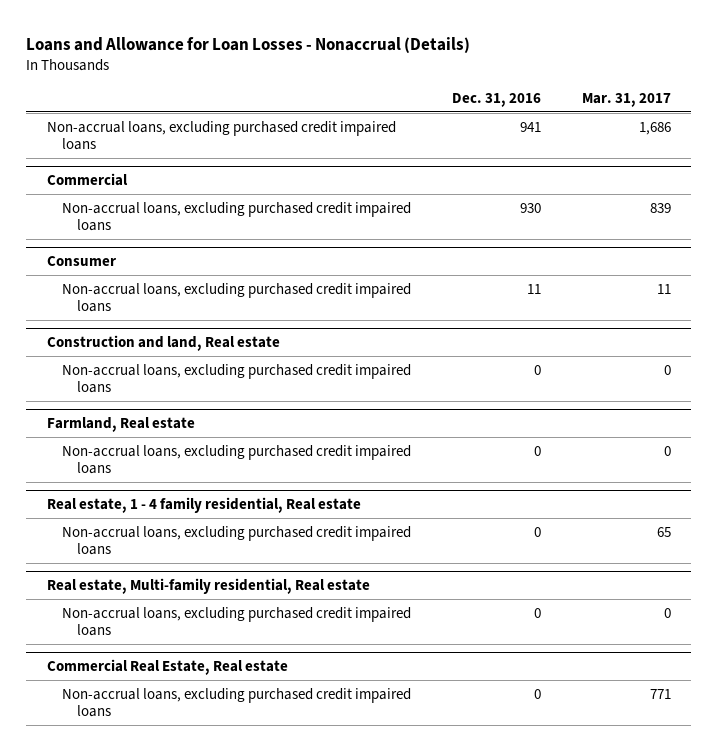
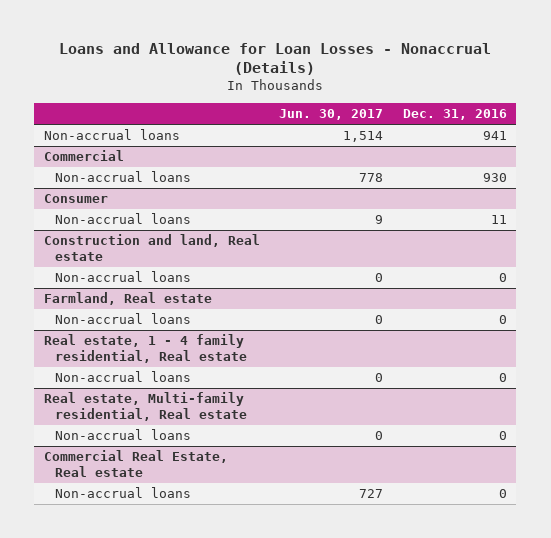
[581,93,671,108] Mar. 31, 2017 -> none
none -> [279,109,384,121] Jun. 30, 2017
[46,120,396,151] Non-accrual loans, excluding purchased credit impaired loans -> [44,129,181,141] Non-accrual loans
[62,201,412,232] Non-accrual loans, excluding purchased credit impaired loans -> [55,171,192,183] Non-accrual loans
[62,282,412,313] Non-accrual loans, excluding purchased credit impaired loans -> [55,213,192,225] Non-accrual loans
[62,363,412,394] Non-accrual loans, excluding purchased credit impaired loans -> [55,271,192,283] Non-accrual loans
[62,444,412,475] Non-accrual loans, excluding purchased credit impaired loans -> [55,313,192,325] Non-accrual loans
[62,525,412,556] Non-accrual loans, excluding purchased credit impaired loans -> [55,371,192,383] Non-accrual loans
[62,606,412,637] Non-accrual loans, excluding purchased credit impaired loans -> [55,429,192,441] Non-accrual loans
[62,687,412,718] Non-accrual loans, excluding purchased credit impaired loans -> [55,487,192,499] Non-accrual loans

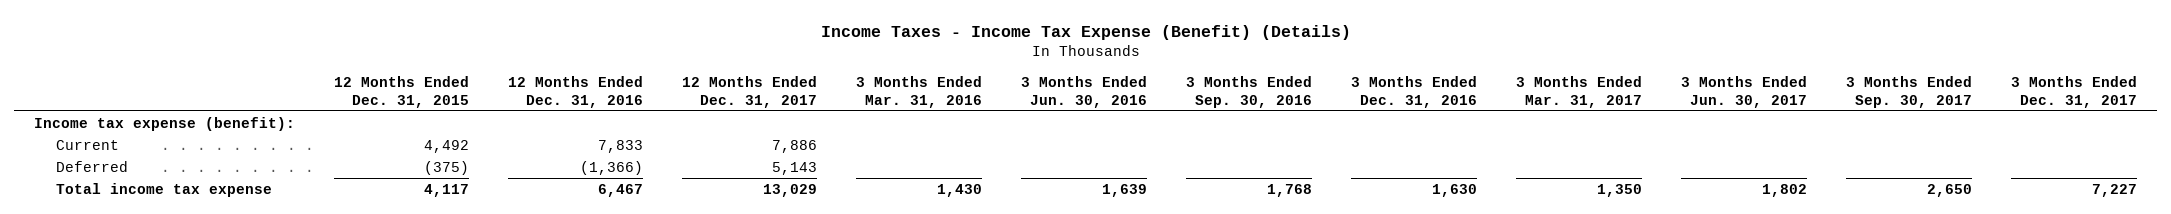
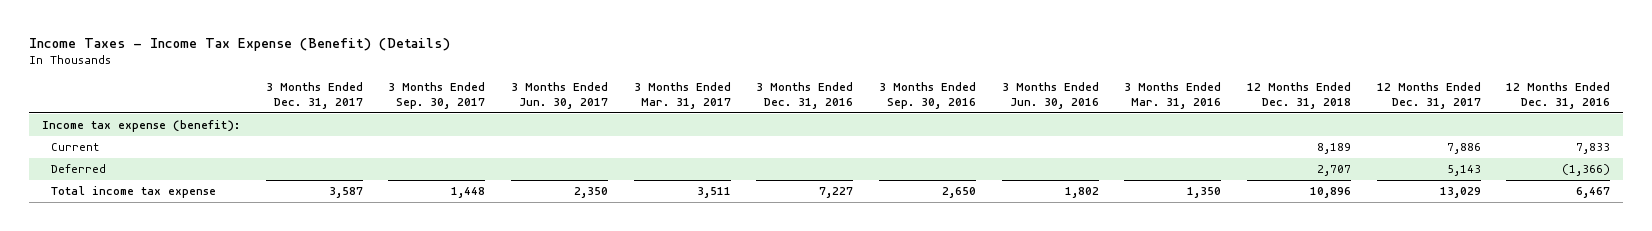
[333,75,469,108] 12 Months Ended Dec. 31, 2015 -> none
none -> [1247,82,1352,109] 12 Months Ended Dec. 31, 2018
[936,183,982,197] 1,430 -> [1187,187,1222,199] 1,350
[1102,183,1148,197] 1,639 -> [1064,187,1099,199] 1,802
[1267,183,1313,197] 1,768 -> [942,187,977,199] 2,650
[1432,183,1478,197] 1,630 -> [819,187,854,199] 7,227
[1597,183,1643,197] 1,350 -> [696,187,731,199] 3,511
[1762,183,1808,197] 1,802 -> [573,187,608,199] 2,350
[1927,183,1973,197] 2,650 -> [451,187,486,199] 1,448
[2092,183,2138,197] 7,227 -> [328,187,363,199] 3,587

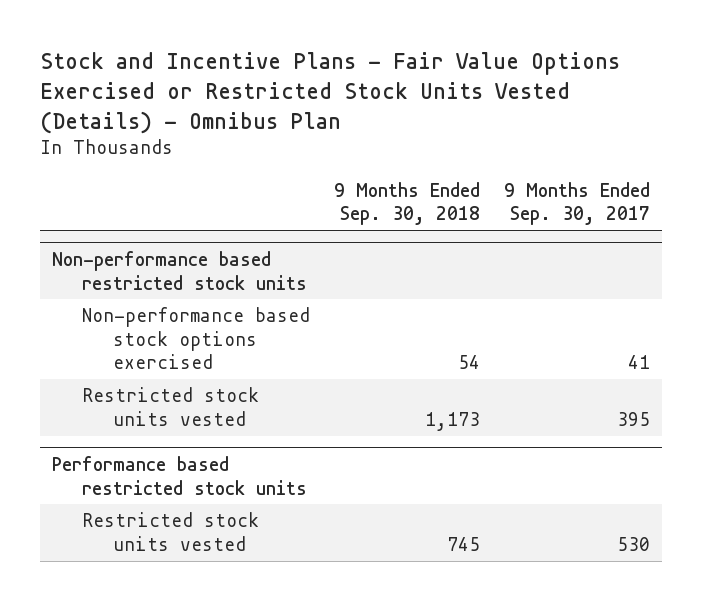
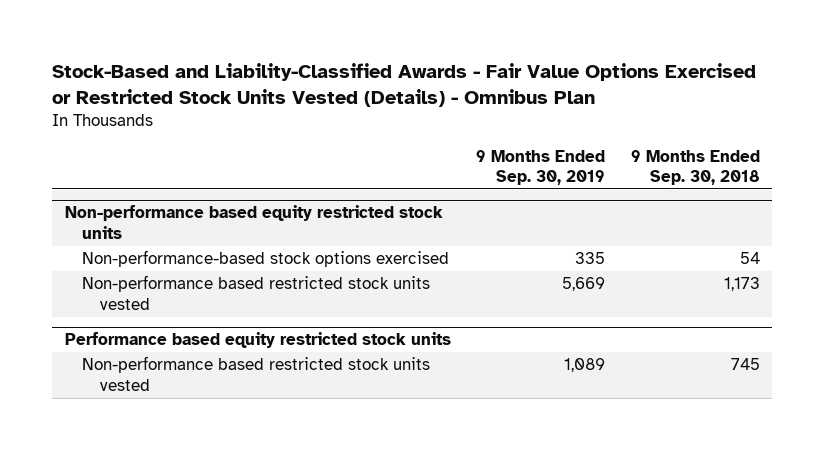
[39,52,620,134] Stock and Incentive Plans - Fair Value Options Exercised or Restricted Stock Units Vested (Details) - Omnibus Plan -> [51,62,756,107] Stock-Based and Liability-Classified Awards - Fair Value Options Exercised or Restricted Stock Units Vested (Details) - Omnibus Plan
[504,181,651,226] 9 Months Ended Sep. 30, 2017 -> none
none -> [476,149,606,185] 9 Months Ended Sep. 30, 2019
[51,250,308,290] Non-performance based restricted stock units -> [64,205,443,239] Non-performance based equity restricted stock units
[82,307,311,370] Non-performance based stock options exercised -> [82,250,450,268] Non-performance-based stock options exercised
[82,387,260,426] Restricted stock units vested -> [82,275,431,310] Non-performance based restricted stock units vested
[51,455,308,495] Performance based restricted stock units -> [64,332,451,349] Performance based equity restricted stock units
[82,512,260,551] Restricted stock units vested -> [82,356,431,391] Non-performance based restricted stock units vested

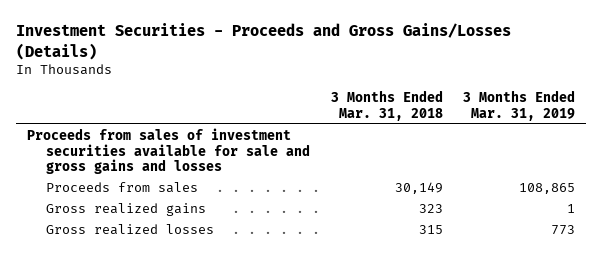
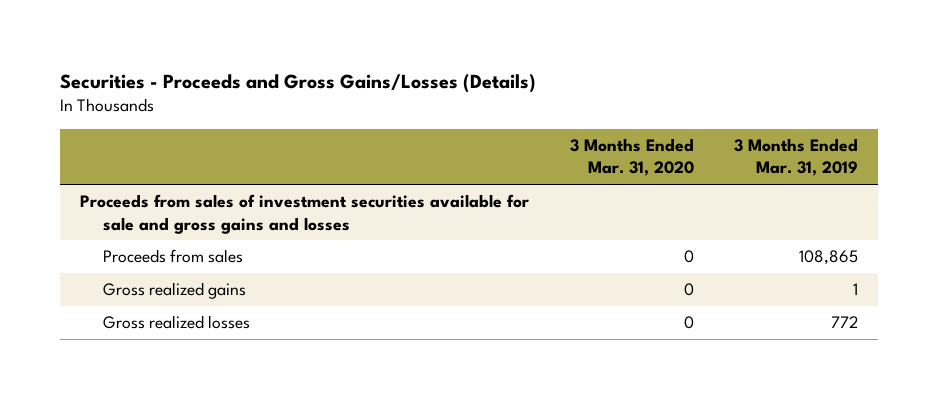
[16,23,512,60] Investment Securities - Proceeds and Gross Gains/Losses (Details) -> [60,73,537,93] Securities - Proceeds and Gross Gains/Losses (Details)
[330,90,443,121] 3 Months Ended Mar. 31, 2018 -> none
none -> [569,137,694,177] 3 Months Ended Mar. 31, 2020
[551,225,576,236] 773 -> [830,316,858,329] 772

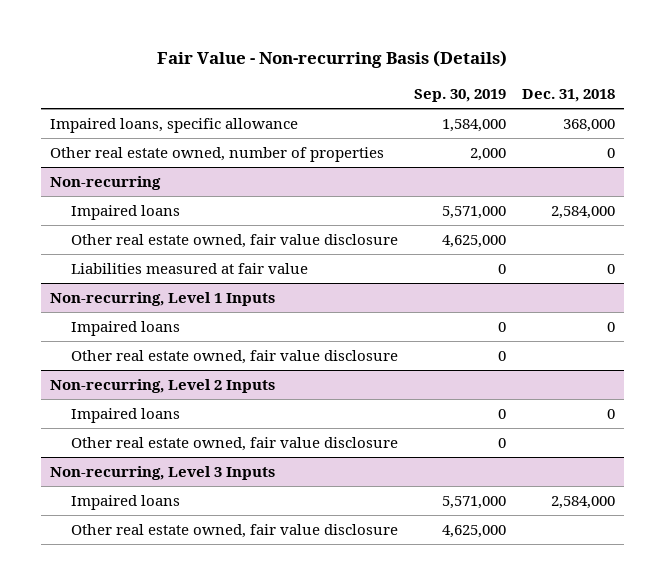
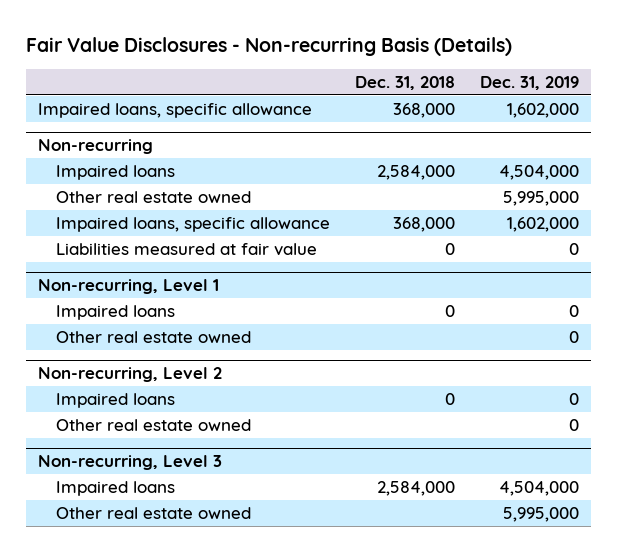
[157,50,508,69] Fair Value - Non-recurring Basis (Details) -> [25,37,512,57] Fair Value Disclosures - Non-recurring Basis (Details)
[414,89,507,103] Sep. 30, 2019 -> none
none -> [480,75,580,90] Dec. 31, 2019
[49,146,384,162] Other real estate owned, number of properties -> none
[70,233,398,248] Other real estate owned, fair value disclosure -> [56,190,252,203] Other real estate owned
none -> [56,216,331,232] Impaired loans, specific allowance
[49,291,275,306] Non-recurring, Level 1 Inputs -> [38,279,220,295] Non-recurring, Level 1
[70,349,398,364] Other real estate owned, fair value disclosure -> [56,330,252,343] Other real estate owned
[49,378,275,393] Non-recurring, Level 2 Inputs -> [38,367,223,383] Non-recurring, Level 2
[70,436,398,451] Other real estate owned, fair value disclosure -> [56,418,252,431] Other real estate owned
[49,465,275,480] Non-recurring, Level 3 Inputs -> [38,455,223,471] Non-recurring, Level 3
[70,523,398,538] Other real estate owned, fair value disclosure -> [56,506,252,519] Other real estate owned

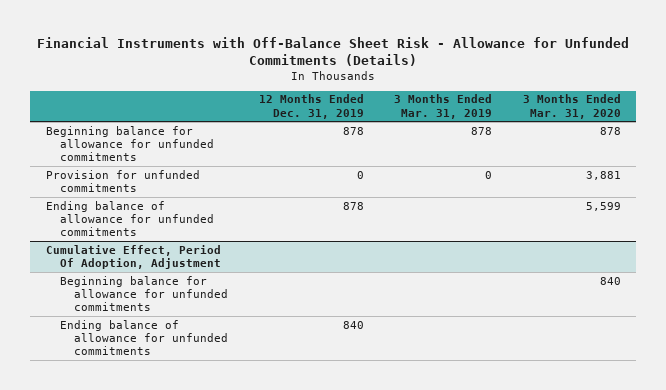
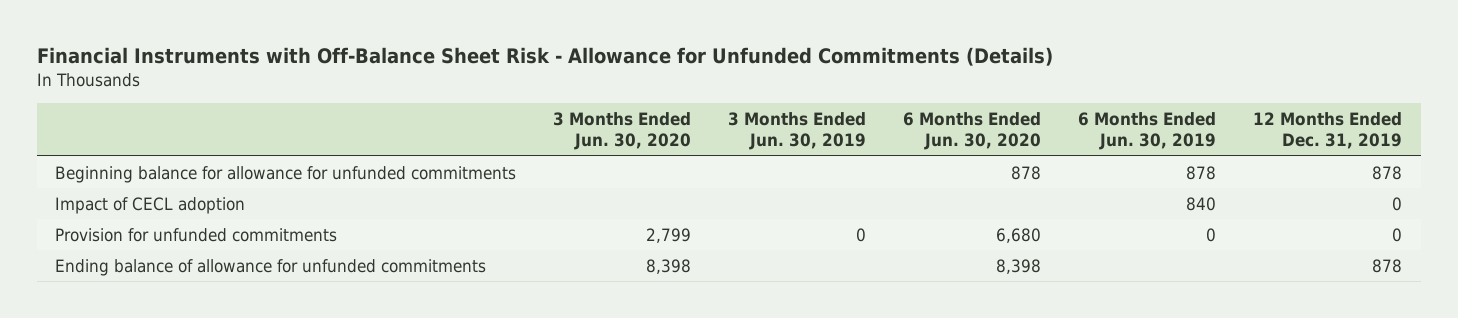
[394,94,493,119] 3 Months Ended Mar. 31, 2019 -> none
[522,94,621,119] 3 Months Ended Mar. 31, 2020 -> none
none -> [553,111,692,150] 3 Months Ended Jun. 30, 2020
none -> [728,111,867,150] 3 Months Ended Jun. 30, 2019
none -> [903,111,1042,150] 6 Months Ended Jun. 30, 2020
none -> [1078,111,1217,150] 6 Months Ended Jun. 30, 2019
none -> [55,196,246,214] Impact of CECL adoption
[45,244,221,270] Cumulative Effect, Period Of Adoption, Adjustment -> none
[59,275,229,312] Beginning balance for allowance for unfunded commitments -> none
[59,319,229,356] Ending balance of allowance for unfunded commitments -> none

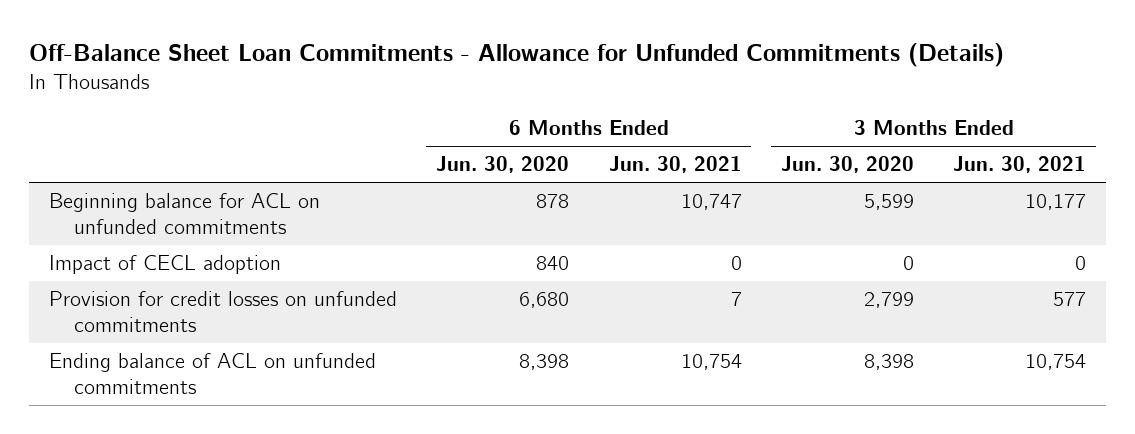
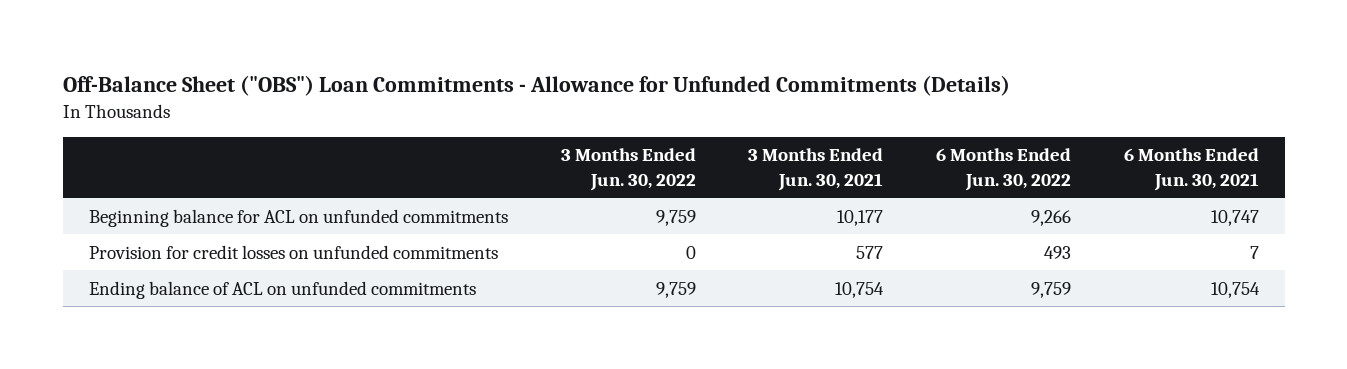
[29,43,1005,68] Off-Balance Sheet Loan Commitments - Allowance for Unfunded Commitments (Details) -> [62,75,1010,97] Off-Balance Sheet ("OBS") Loan Commitments - Allowance for Unfunded Commitments (Details)
[436,156,570,174] Jun. 30, 2020 -> none
[780,156,914,174] Jun. 30, 2020 -> none
none -> [560,148,696,191] 3 Months Ended Jun. 30, 2022
none -> [935,148,1071,191] 6 Months Ended Jun. 30, 2022
[48,255,281,275] Impact of CECL adoption -> none

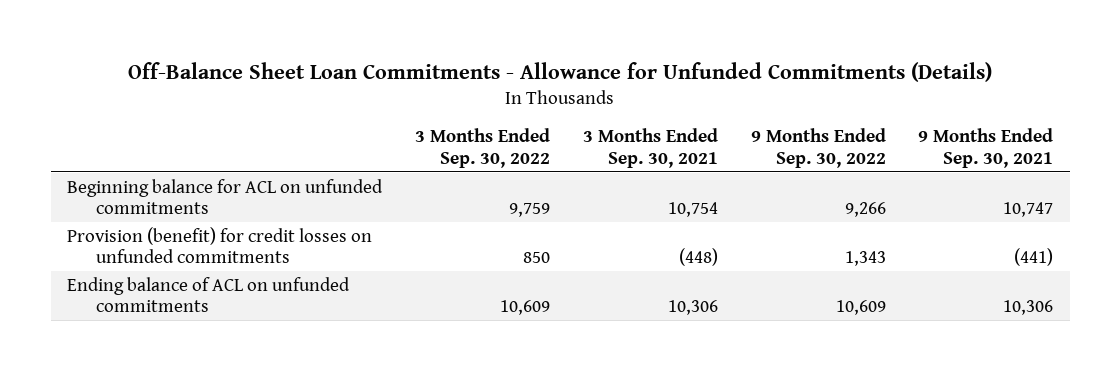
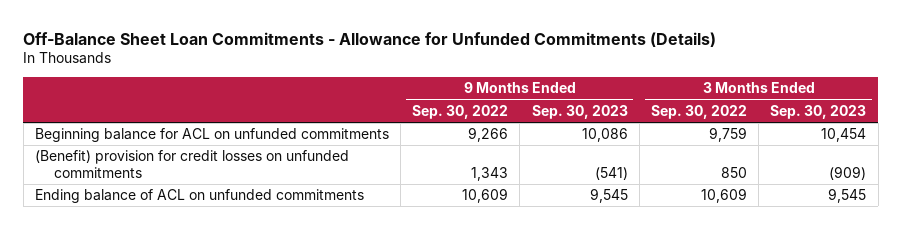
[582,128,718,168] 3 Months Ended Sep. 30, 2021 -> none
[918,128,1054,168] 9 Months Ended Sep. 30, 2021 -> none
none -> [531,104,628,119] Sep. 30, 2023
none -> [770,104,867,119] Sep. 30, 2023
[67,226,373,263] Provision (benefit) for credit losses on unfunded commitments -> [34,150,349,178] (Benefit) provision for credit losses on unfunded commitments

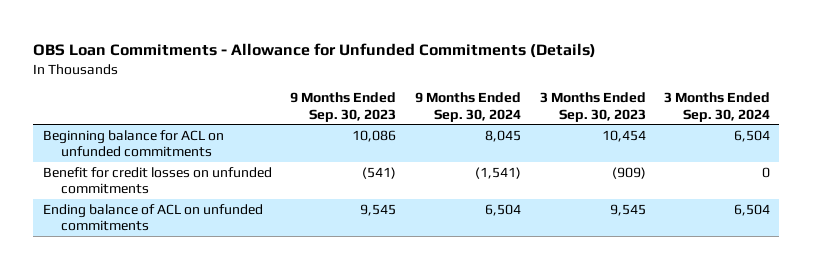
[23,31,717,47] Off-Balance Sheet Loan Commitments - Allowance for Unfunded Commitments (Details) -> [33,42,597,58] OBS Loan Commitments - Allowance for Unfunded Commitments (Details)
[412,104,509,119] Sep. 30, 2022 -> none
[651,104,748,119] Sep. 30, 2022 -> none
none -> [414,92,521,122] 9 Months Ended Sep. 30, 2024
none -> [664,92,771,122] 3 Months Ended Sep. 30, 2024
[34,150,349,178] (Benefit) provision for credit losses on unfunded commitments -> [42,166,272,195] Benefit for credit losses on unfunded commitments

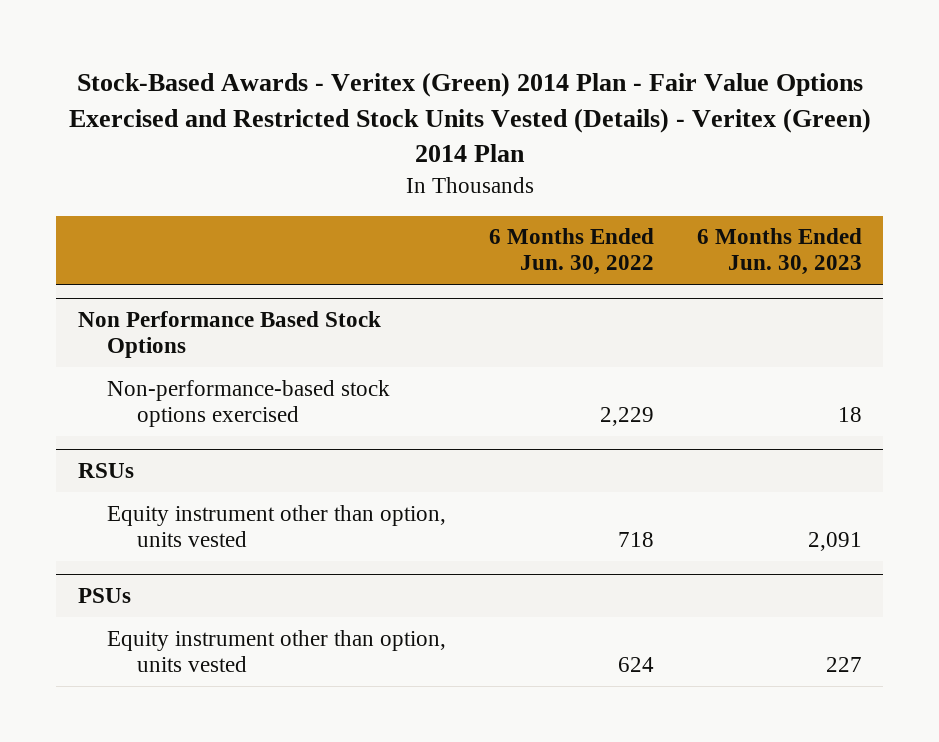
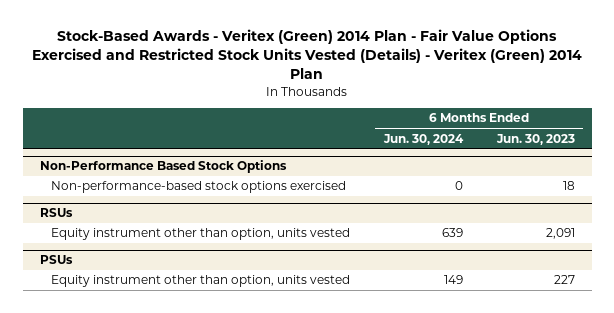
[489,228,655,276] 6 Months Ended Jun. 30, 2022 -> none
none -> [382,133,464,145] Jun. 30, 2024
[77,310,381,359] Non Performance Based Stock Options -> [39,160,287,174] Non-Performance Based Stock Options

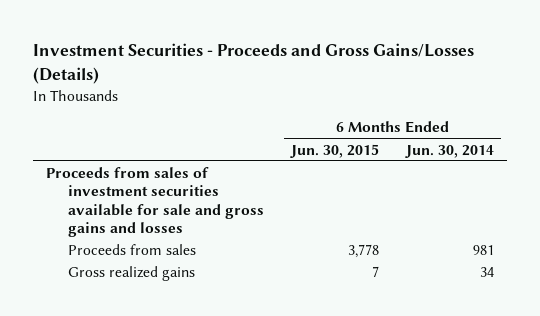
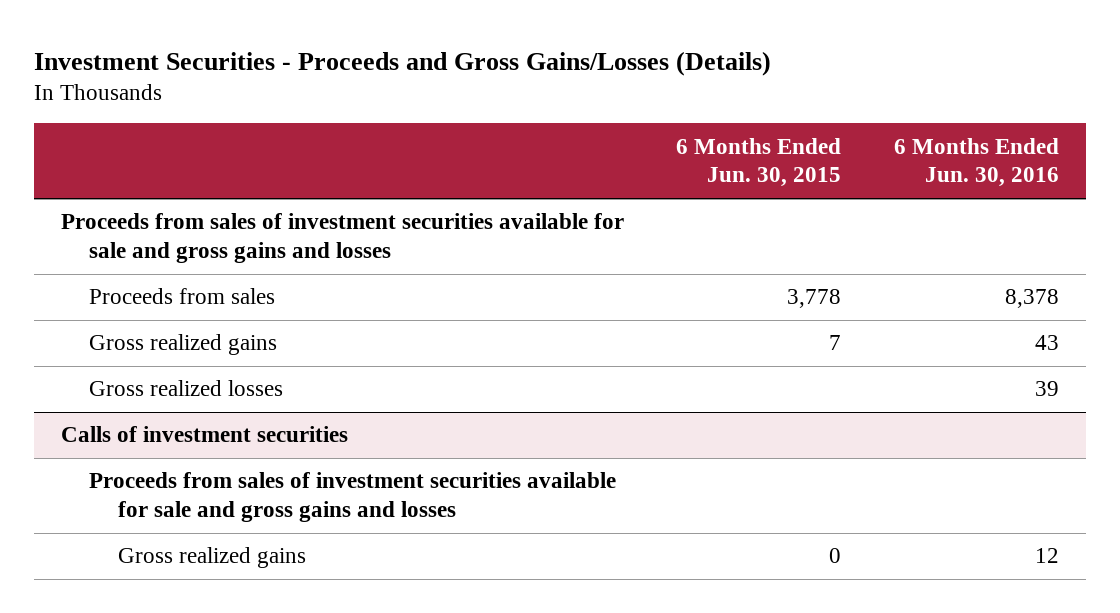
[404,144,494,158] Jun. 30, 2014 -> none
none -> [894,137,1060,188] 6 Months Ended Jun. 30, 2016
none -> [89,380,284,397] Gross realized losses
none -> [60,426,348,443] Calls of investment securities
none -> [89,472,617,523] Proceeds from sales of investment securities available for sale and gross gains and losses
none -> [118,547,307,569] Gross realized gains

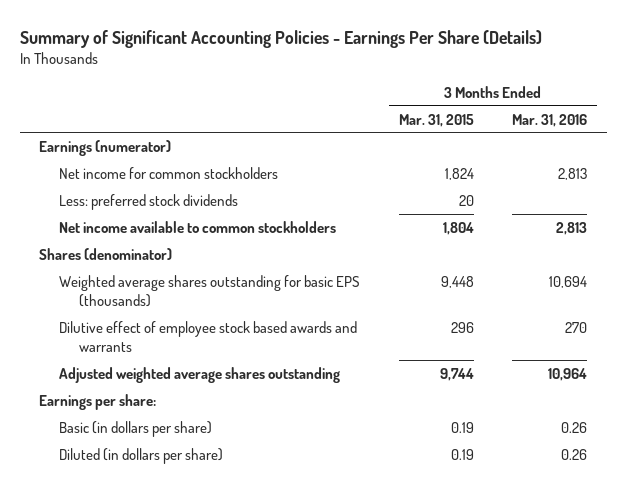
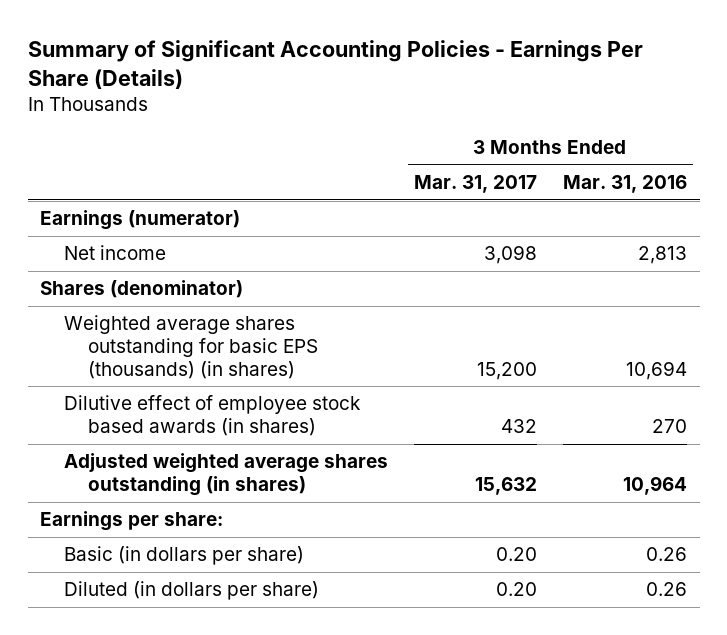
[398,113,474,127] Mar. 31, 2015 -> none
none -> [414,175,538,194] Mar. 31, 2017
[59,193,239,210] Less: preferred stock dividends -> none
[59,220,337,233] Net income available to common stockholders -> none
[59,166,279,179] Net income for common stockholders -> [64,245,167,261] Net income
[59,274,361,307] Weighted average shares outstanding for basic EPS (thousands) -> [64,315,319,379] Weighted average shares outstanding for basic EPS (thousands) (in shares)
[59,320,358,352] Dilutive effect of employee stock based awards and warrants -> [64,395,362,436] Dilutive effect of employee stock based awards (in shares)
[59,366,341,383] Adjusted weighted average shares outstanding -> [64,453,389,496] Adjusted weighted average shares outstanding (in shares)

